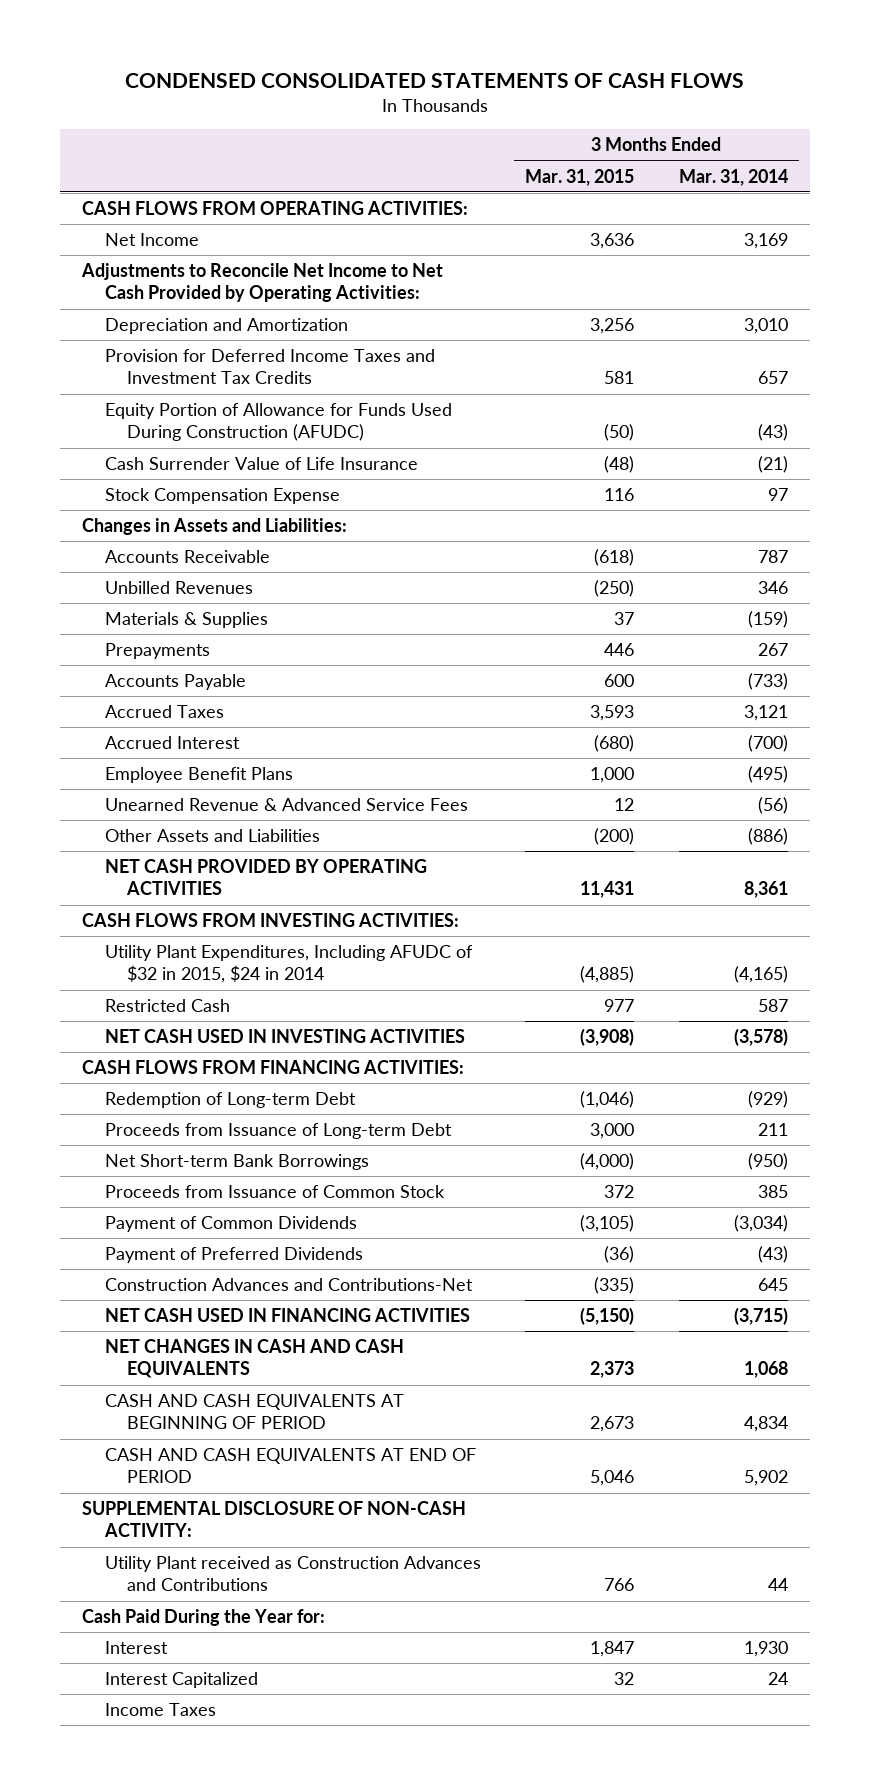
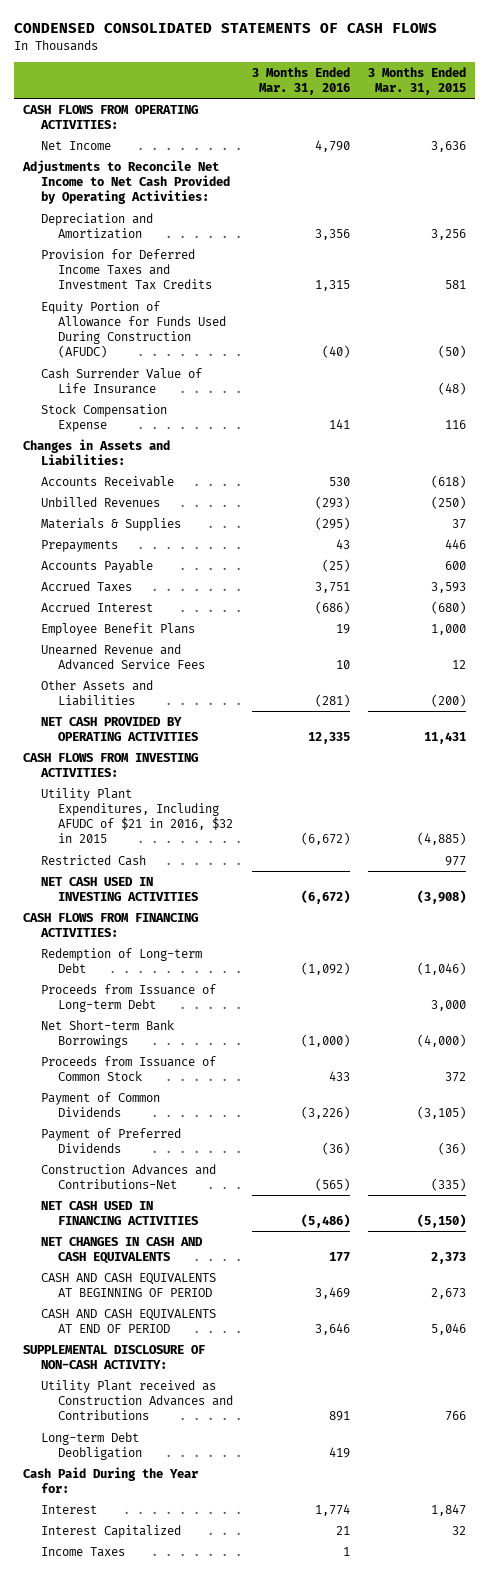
[678,168,788,186] Mar. 31, 2014 -> none
none -> [251,66,350,95] 3 Months Ended Mar. 31, 2016
[104,798,468,812] Unearned Revenue & Advanced Service Fees -> [40,643,206,671] Unearned Revenue and Advanced Service Fees
[104,945,473,984] Utility Plant Expenditures, Including AFUDC of $32 in 2015, $24 in 2014 -> [40,787,234,844] Utility Plant Expenditures, Including AFUDC of $21 in 2016, $32 in 2015
none -> [40,1431,143,1461] Long-term Debt Deobligation

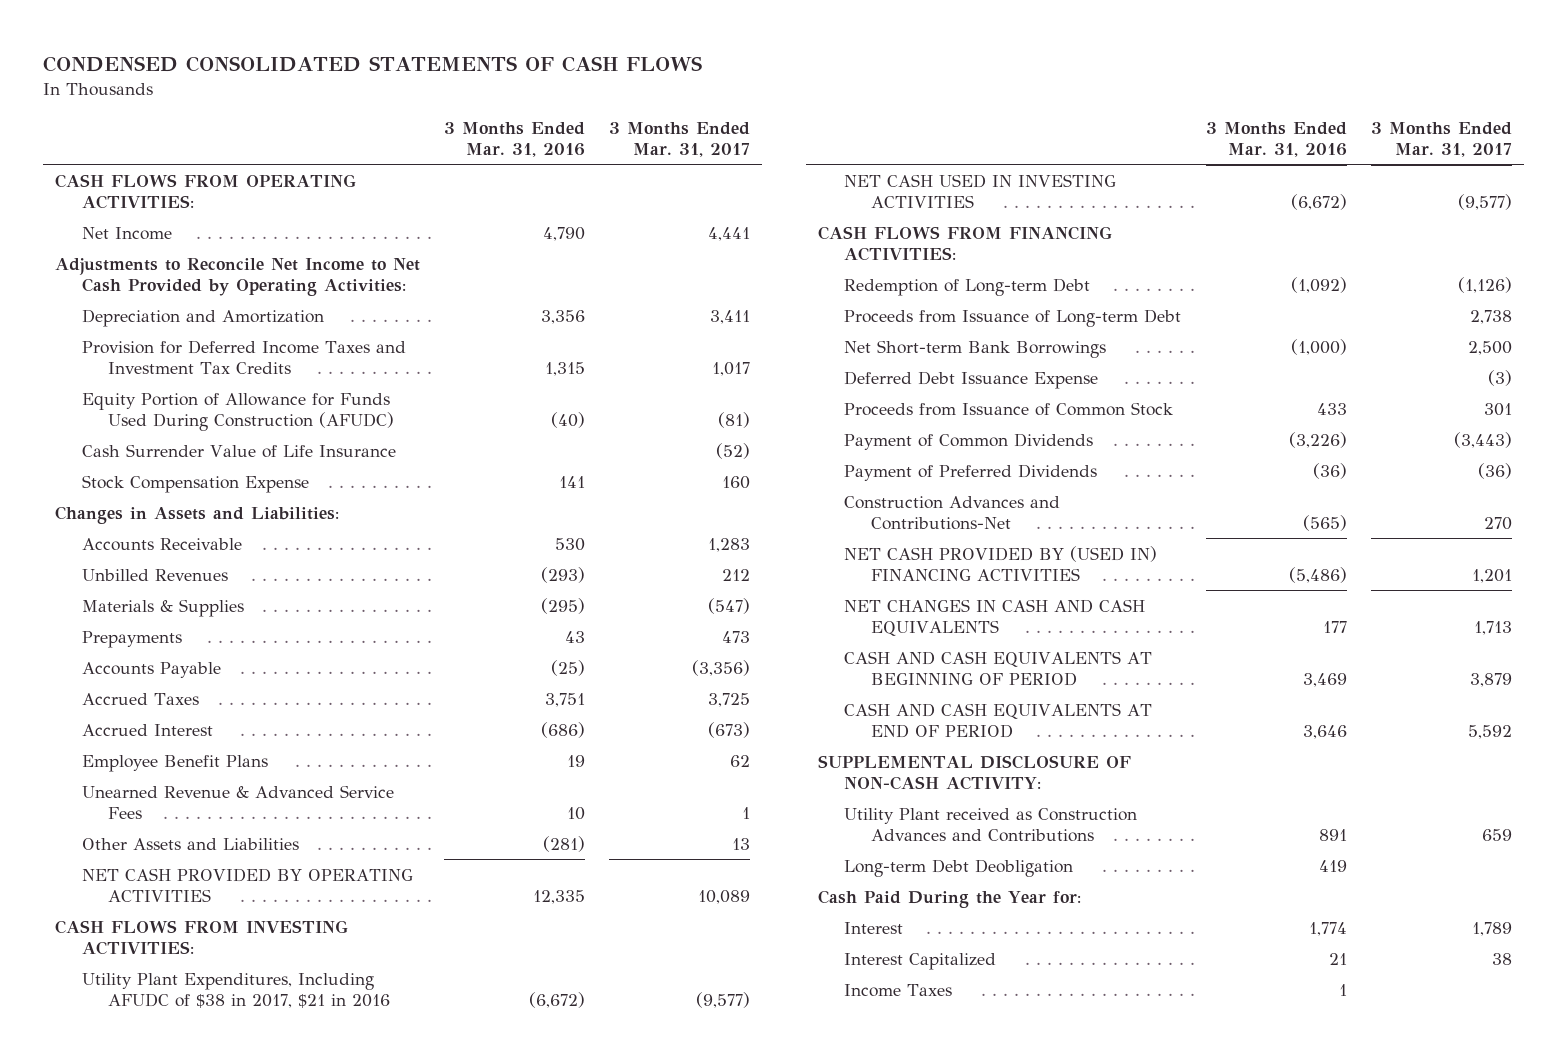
[367,66,466,95] 3 Months Ended Mar. 31, 2015 -> none
none -> [608,121,750,157] 3 Months Ended Mar. 31, 2017
[40,643,206,671] Unearned Revenue and Advanced Service Fees -> [81,784,394,819] Unearned Revenue & Advanced Service Fees
[40,854,146,866] Restricted Cash -> none
[40,787,234,844] Utility Plant Expenditures, Including AFUDC of $21 in 2016, $32 in 2015 -> [81,972,391,1008] Utility Plant Expenditures, Including AFUDC of $38 in 2017, $21 in 2016
none -> [844,370,1099,389] Deferred Debt Issuance Expense
[40,1200,199,1226] NET CASH USED IN FINANCING ACTIVITIES -> [844,545,1158,581] NET CASH PROVIDED BY (USED IN) FINANCING ACTIVITIES

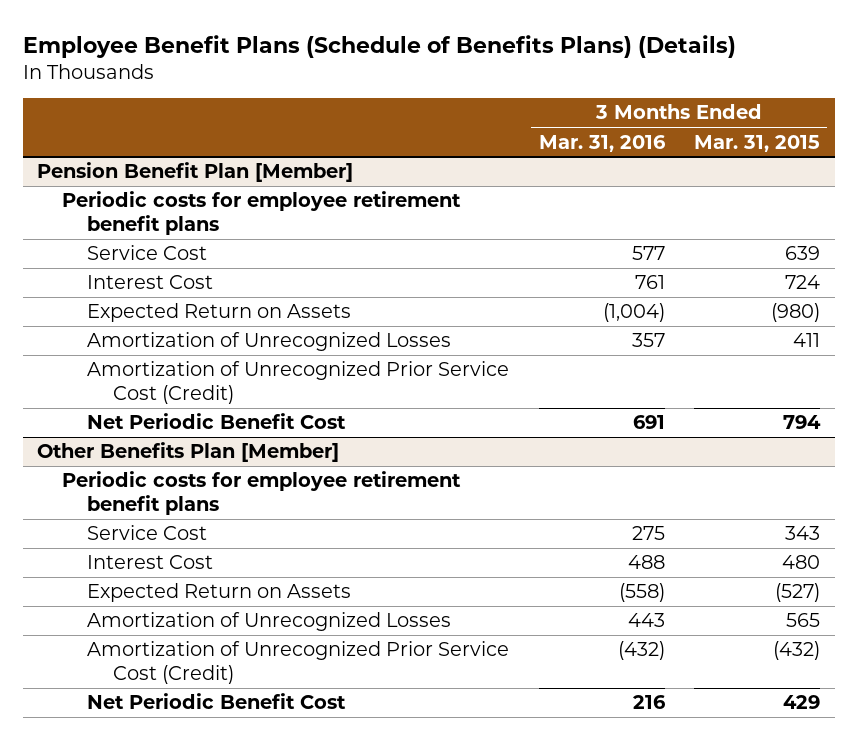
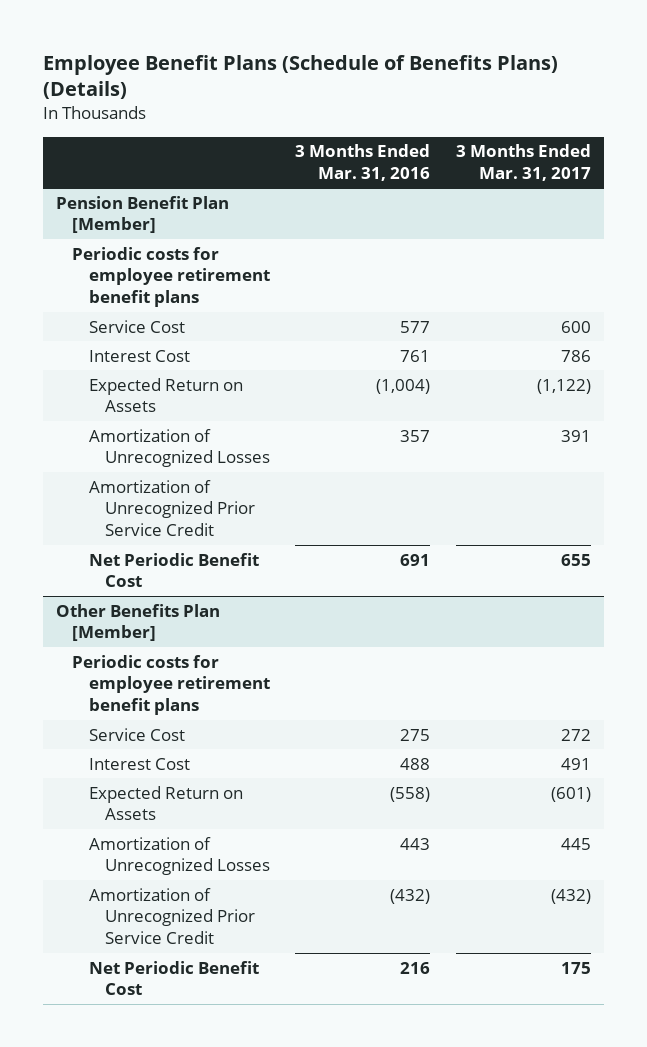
[694,134,821,152] Mar. 31, 2015 -> none
none -> [456,144,592,182] 3 Months Ended Mar. 31, 2017
[87,361,510,404] Amortization of Unrecognized Prior Service Cost (Credit) -> [88,479,255,537] Amortization of Unrecognized Prior Service Credit
[87,641,510,684] Amortization of Unrecognized Prior Service Cost (Credit) -> [88,887,255,945] Amortization of Unrecognized Prior Service Credit

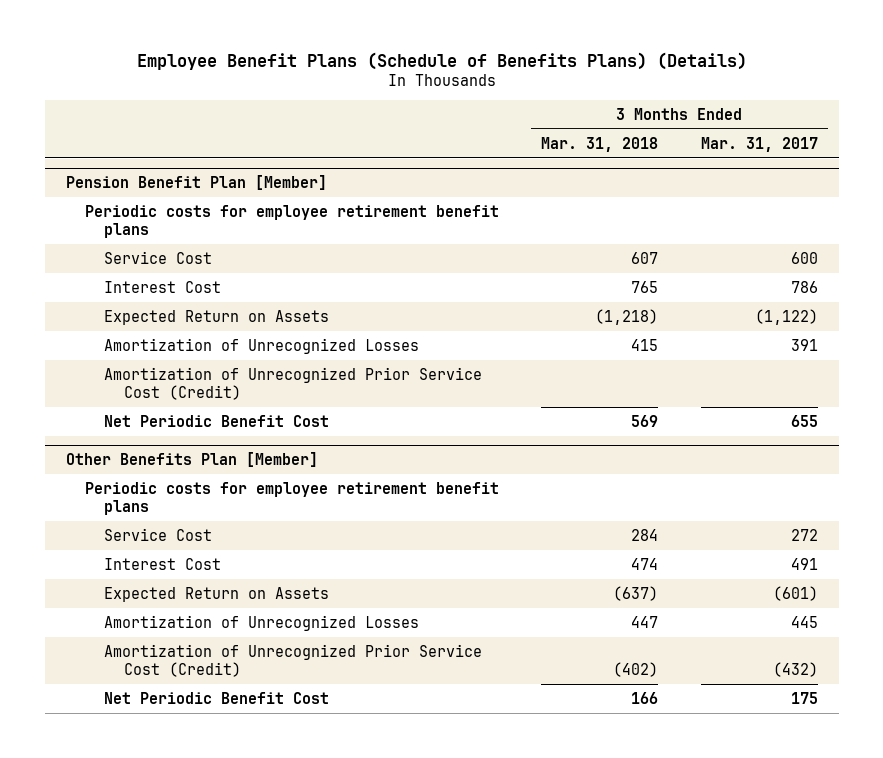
[295,144,431,182] 3 Months Ended Mar. 31, 2016 -> none
none -> [541,136,659,152] Mar. 31, 2018
[88,479,255,537] Amortization of Unrecognized Prior Service Credit -> [104,366,483,401] Amortization of Unrecognized Prior Service Cost (Credit)
[88,887,255,945] Amortization of Unrecognized Prior Service Credit -> [104,643,483,678] Amortization of Unrecognized Prior Service Cost (Credit)

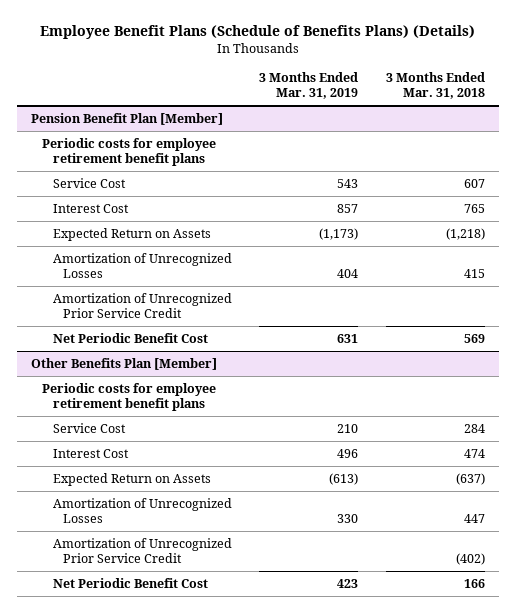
[700,136,818,152] Mar. 31, 2017 -> none
none -> [259,72,359,100] 3 Months Ended Mar. 31, 2019
[104,366,483,401] Amortization of Unrecognized Prior Service Cost (Credit) -> [52,292,232,318] Amortization of Unrecognized Prior Service Credit
[104,643,483,678] Amortization of Unrecognized Prior Service Cost (Credit) -> [52,537,232,563] Amortization of Unrecognized Prior Service Credit

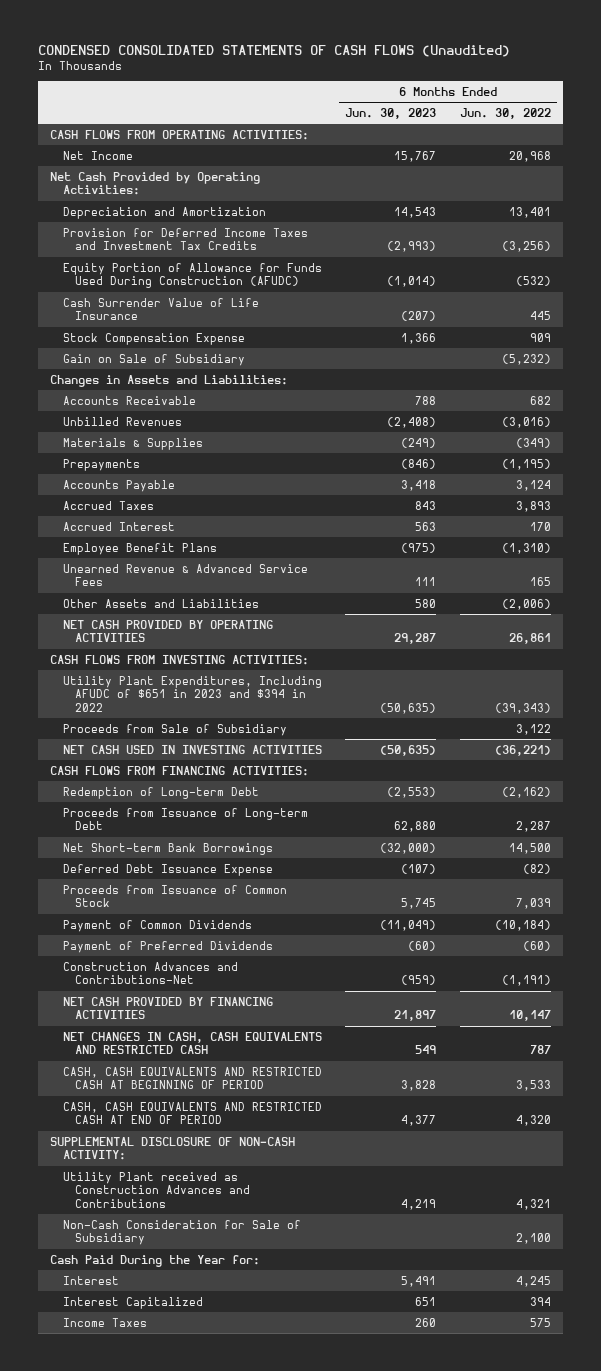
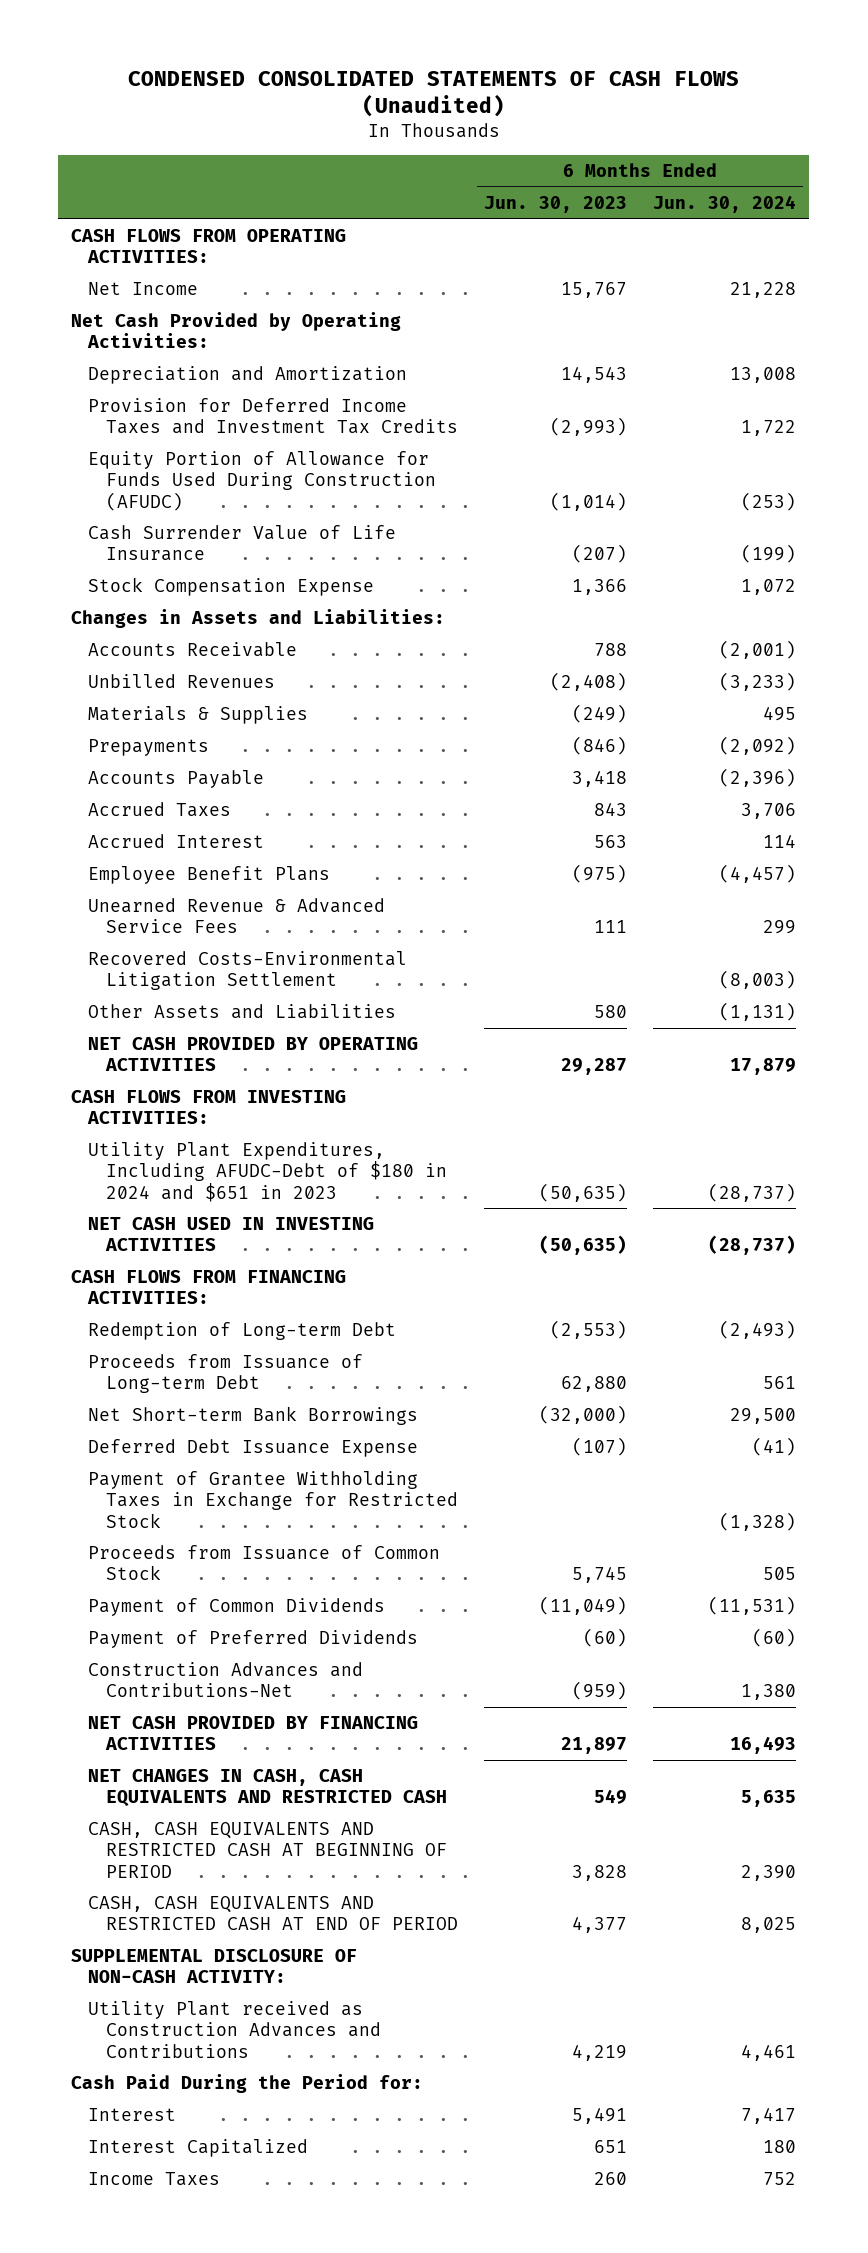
[460,107,552,119] Jun. 30, 2022 -> none
none -> [653,195,797,214] Jun. 30, 2024
[62,353,245,366] Gain on Sale of Subsidiary -> none
none -> [88,951,408,991] Recovered Costs-Environmental Litigation Settlement
[62,723,287,736] Proceeds from Sale of Subsidiary -> none
[62,675,322,713] Utility Plant Expenditures, Including AFUDC of $651 in 2023 and $394 in 2022 -> [88,1142,447,1202] Utility Plant Expenditures, Including AFUDC-Debt of $180 in 2024 and $651 in 2023
none -> [88,1471,458,1528] Payment of Grantee Withholding Taxes in Exchange for Restricted Stock
[62,1219,301,1246] Non-Cash Consideration for Sale of Subsidiary -> none
[49,1254,260,1267] Cash Paid During the Year for: -> [71,2074,424,2094] Cash Paid During the Period for:

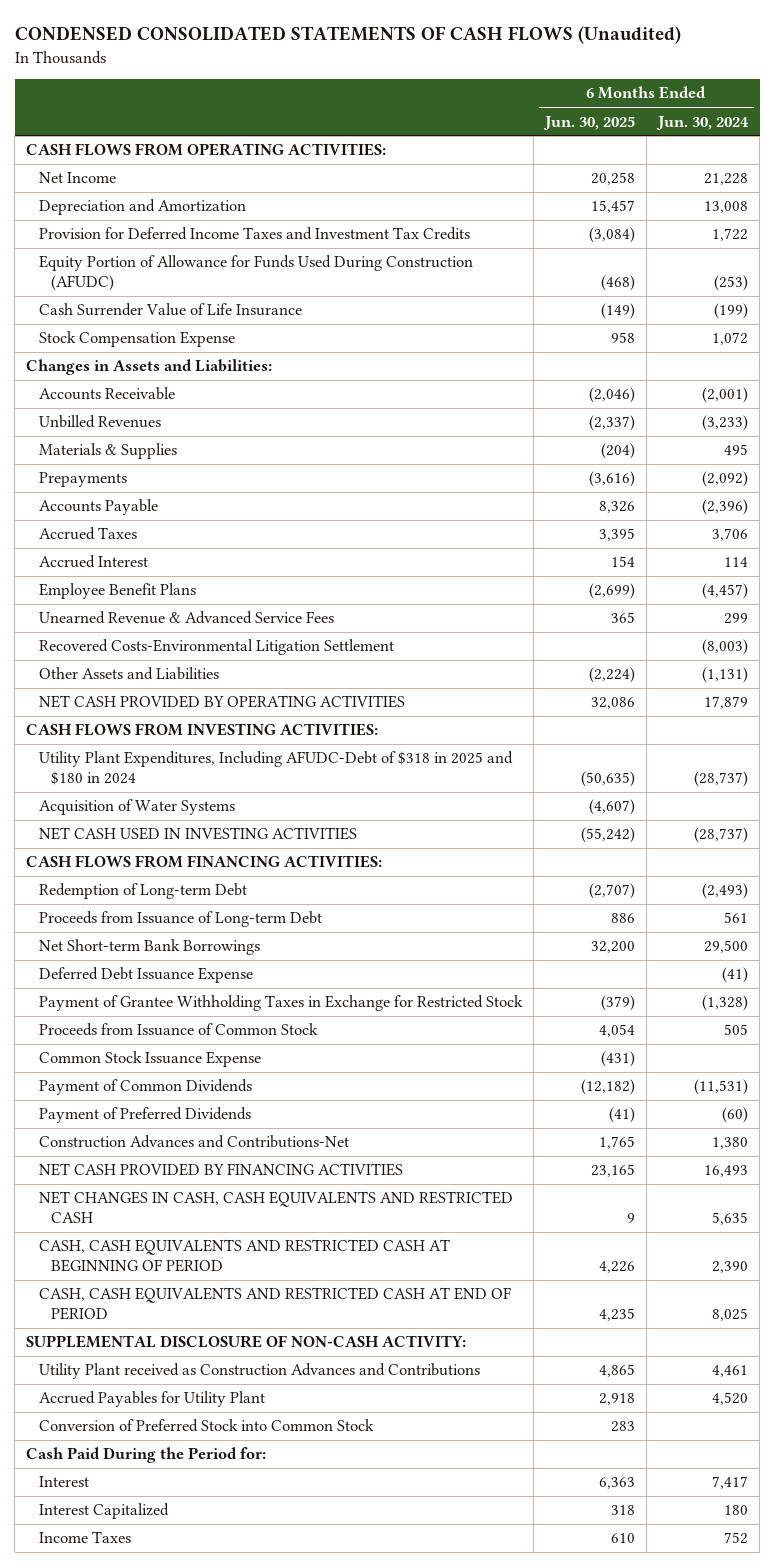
[483,196,627,214] Jun. 30, 2023 -> none
none -> [542,115,635,130] Jun. 30, 2025
[71,312,402,349] Net Cash Provided by Operating Activities: -> none
[88,1142,447,1202] Utility Plant Expenditures, Including AFUDC-Debt of $180 in 2024 and $651 in 2023 -> [38,751,513,786] Utility Plant Expenditures, Including AFUDC-Debt of $318 in 2025 and $180 in 2024
none -> [38,799,235,816] Acquisition of Water Systems
none -> [38,1051,261,1068] Common Stock Issuance Expense
none -> [38,1391,265,1408] Accrued Payables for Utility Plant
none -> [38,1419,374,1433] Conversion of Preferred Stock into Common Stock

